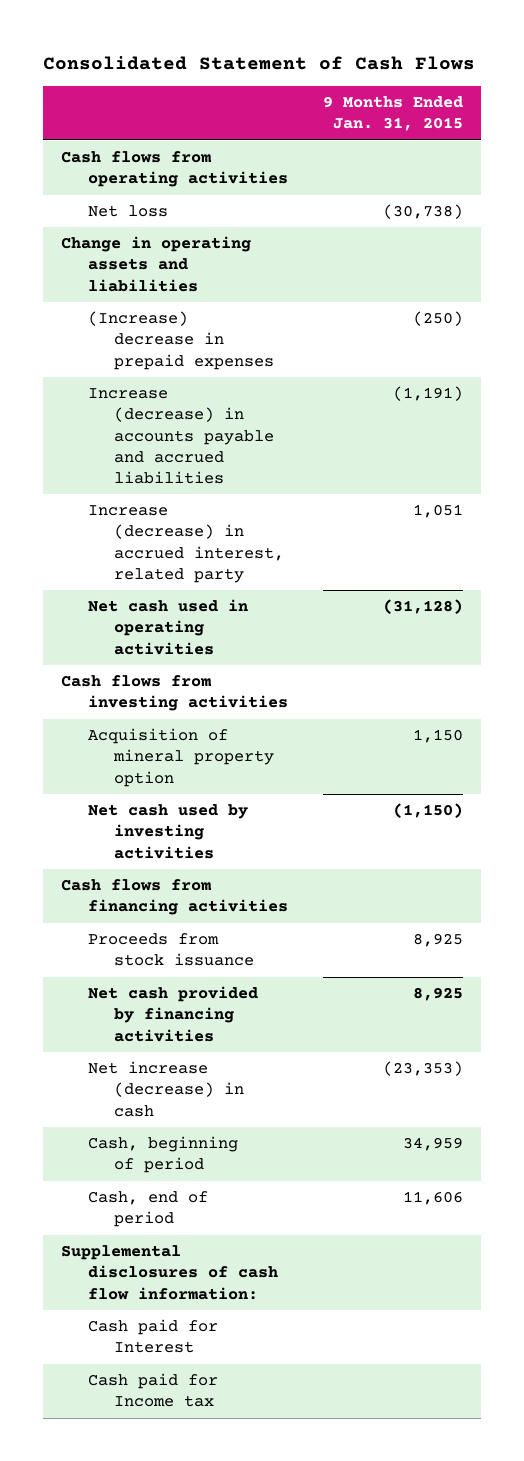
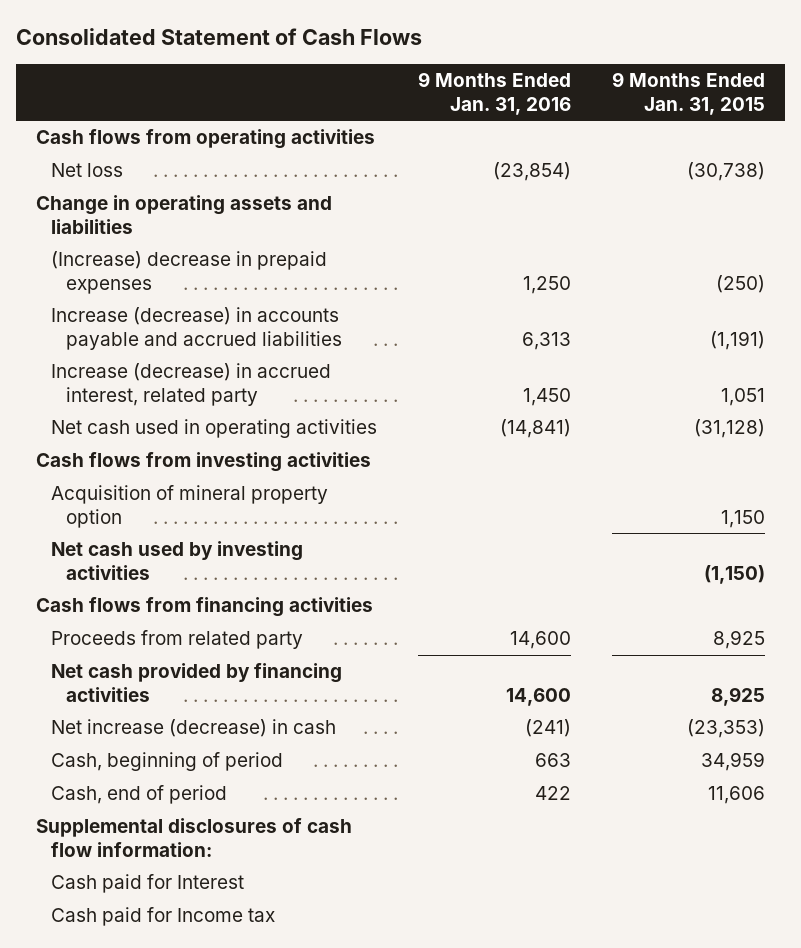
none -> [418,72,572,115] 9 Months Ended Jan. 31, 2016
[87,933,255,967] Proceeds from stock issuance -> [51,630,304,650] Proceeds from related party

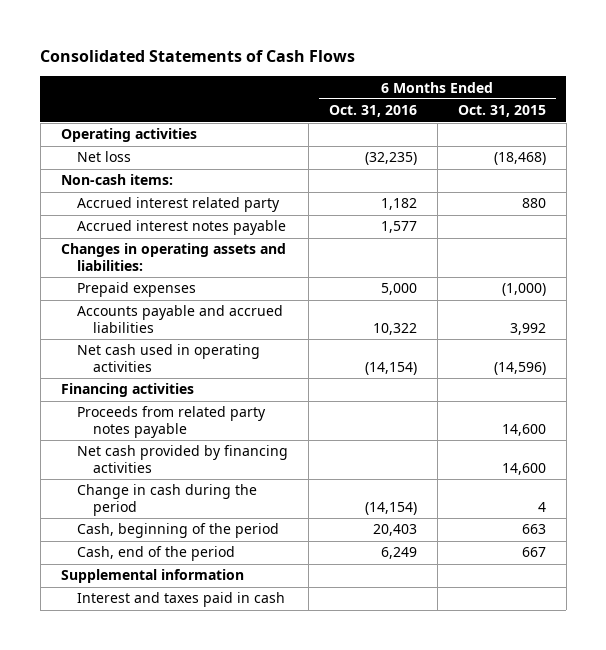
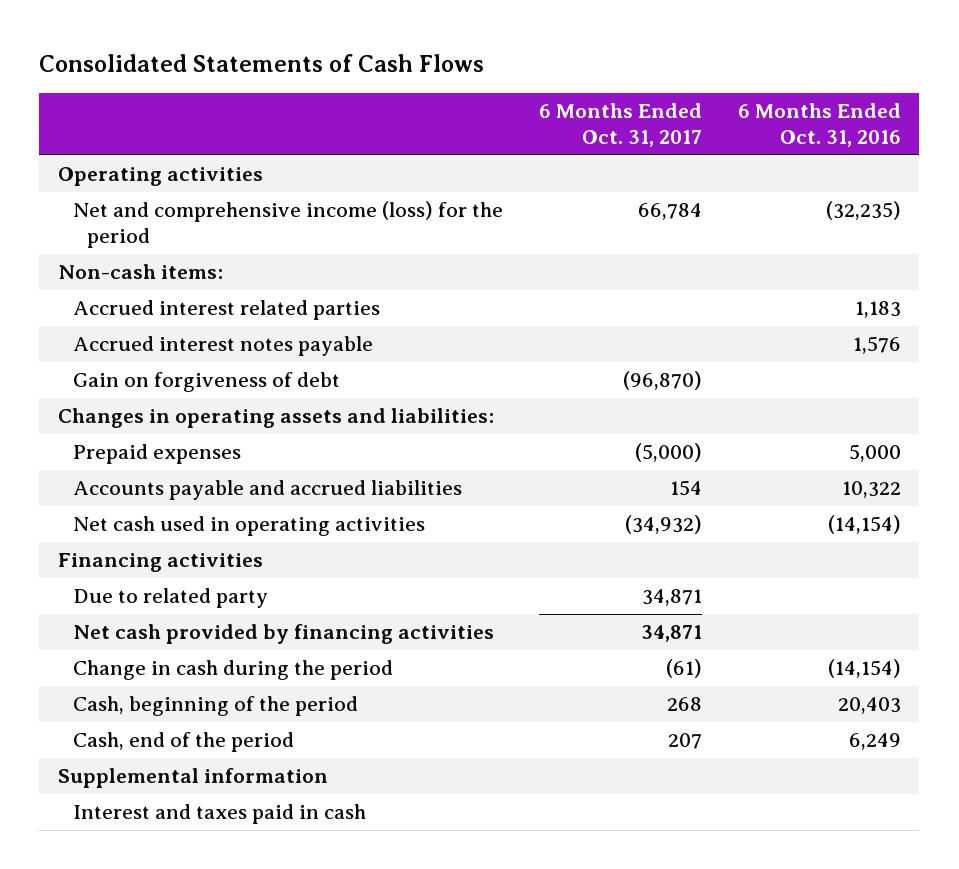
[457,105,546,118] Oct. 31, 2015 -> none
none -> [538,103,702,147] 6 Months Ended Oct. 31, 2017
[76,151,131,163] Net loss -> [72,201,503,249] Net and comprehensive income (loss) for the period
[76,197,280,213] Accrued interest related party -> [72,300,380,321] Accrued interest related parties
[380,198,417,211] 1,182 -> [855,301,902,319] 1,183
[380,221,417,234] 1,577 -> [853,336,902,355] 1,576
none -> [72,372,340,393] Gain on forgiveness of debt
[76,406,266,438] Proceeds from related party notes payable -> none
none -> [72,588,268,609] Due to related party

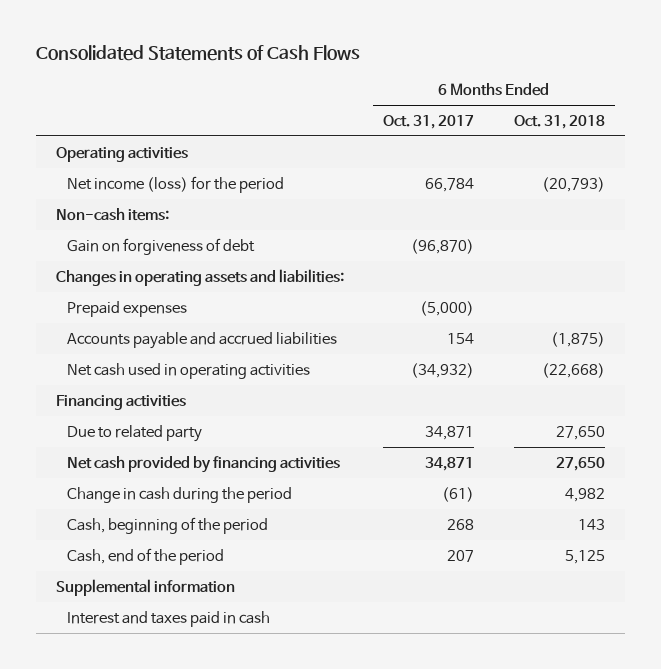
[738,103,902,147] 6 Months Ended Oct. 31, 2016 -> none
none -> [514,115,606,130] Oct. 31, 2018
[72,201,503,249] Net and comprehensive income (loss) for the period -> [66,175,284,193] Net income (loss) for the period
[72,300,380,321] Accrued interest related parties -> none
[72,336,373,357] Accrued interest notes payable -> none

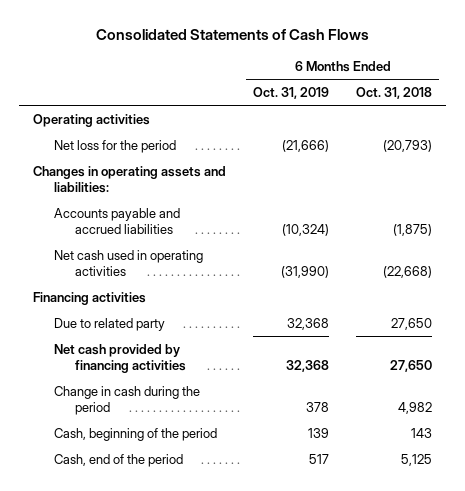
[383,115,475,130] Oct. 31, 2017 -> none
none -> [253,87,330,100] Oct. 31, 2019
[55,207,169,221] Non-cash items: -> none
[66,237,255,255] Gain on forgiveness of debt -> none
[66,175,284,193] Net income (loss) for the period -> [53,139,176,153] Net loss for the period
[66,300,187,317] Prepaid expenses -> none
[55,578,235,596] Supplemental information -> none
[66,610,270,627] Interest and taxes paid in cash -> none

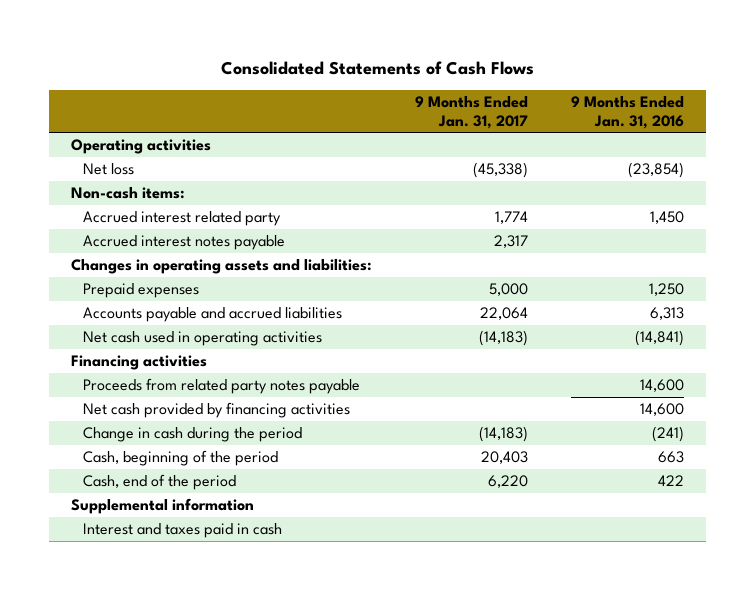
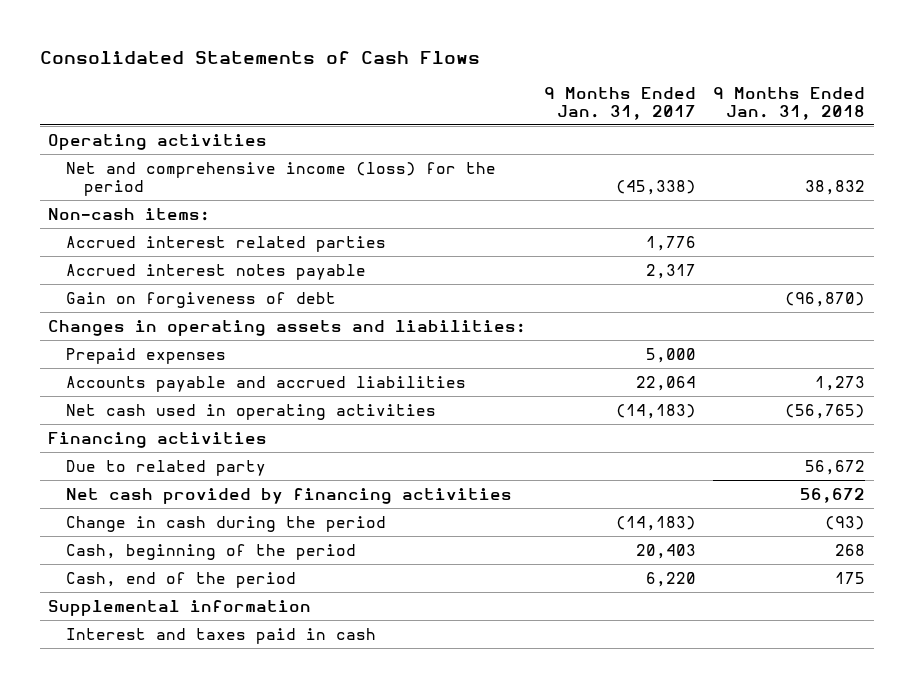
[571,95,685,129] 9 Months Ended Jan. 31, 2016 -> none
none -> [712,86,865,120] 9 Months Ended Jan. 31, 2018
[82,163,134,176] Net loss -> [65,161,496,196] Net and comprehensive income (loss) for the period
[82,211,281,227] Accrued interest related party -> [65,235,386,252] Accrued interest related parties
[495,211,529,225] 1,774 -> [645,235,696,251] 1,776
none -> [65,291,336,308] Gain on forgiveness of debt
[82,378,360,395] Proceeds from related party notes payable -> none
none -> [65,459,266,476] Due to related party

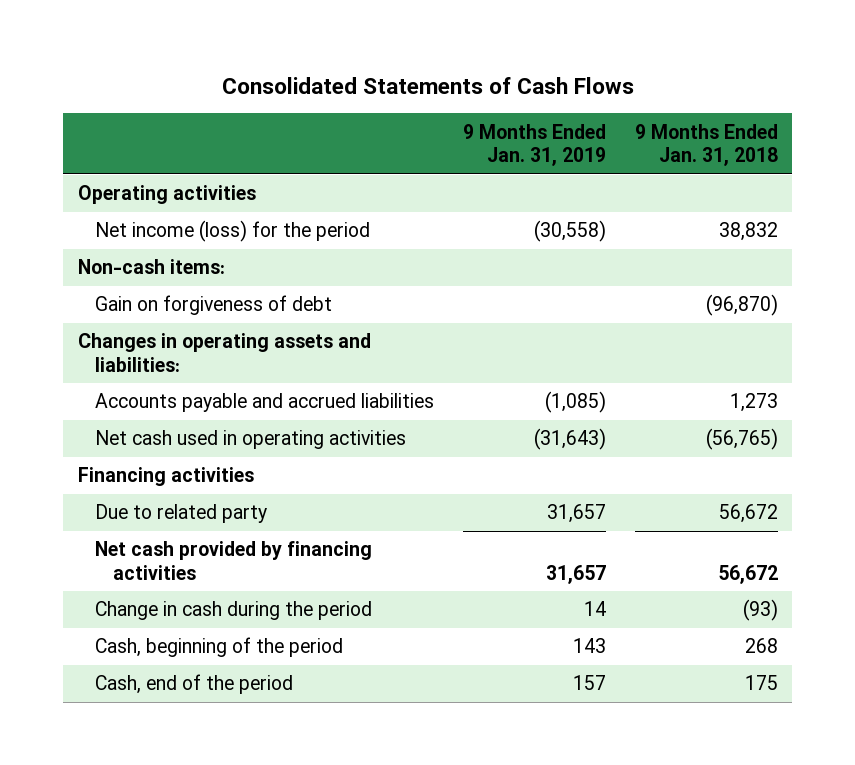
[543,86,696,120] 9 Months Ended Jan. 31, 2017 -> none
none -> [462,123,606,167] 9 Months Ended Jan. 31, 2019
[65,161,496,196] Net and comprehensive income (loss) for the period -> [95,220,371,243] Net income (loss) for the period
[65,235,386,252] Accrued interest related parties -> none
[65,263,366,280] Accrued interest notes payable -> none
[65,347,226,364] Prepaid expenses -> none
[48,599,312,616] Supplemental information -> none
[65,627,376,644] Interest and taxes paid in cash -> none

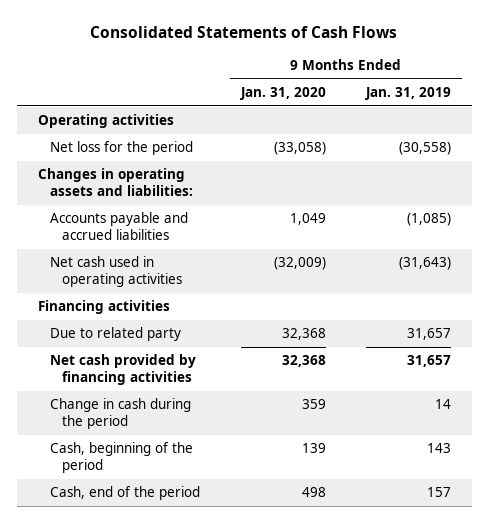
[634,123,778,167] 9 Months Ended Jan. 31, 2018 -> none
none -> [239,87,326,101] Jan. 31, 2020
[77,259,225,275] Non-cash items: -> none
[95,295,333,316] Gain on forgiveness of debt -> none
[95,220,371,243] Net income (loss) for the period -> [49,141,193,156] Net loss for the period

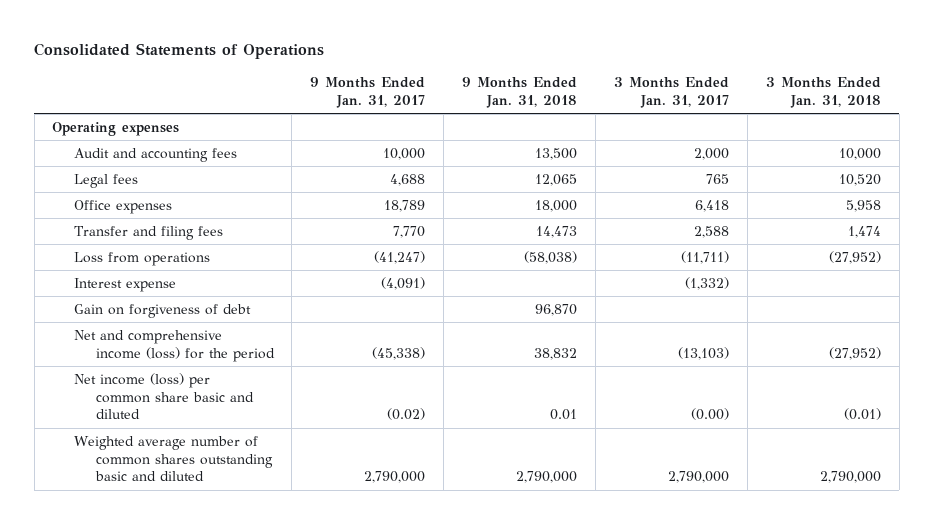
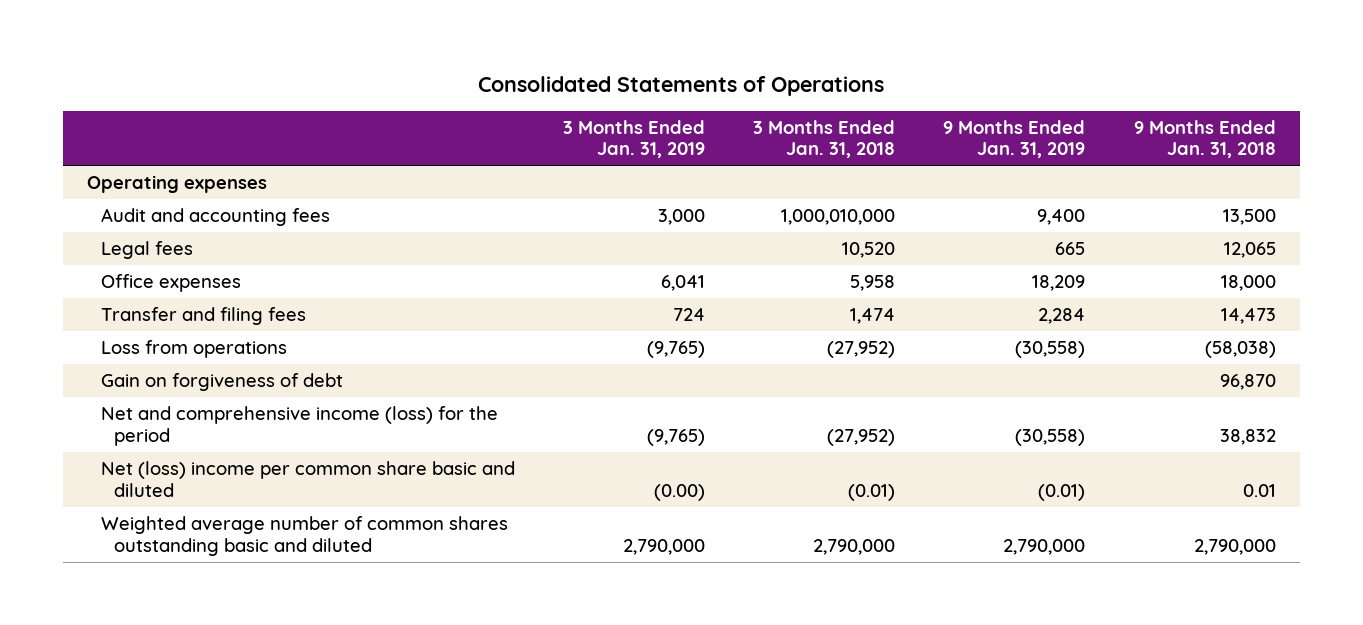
[310,77,426,108] 9 Months Ended Jan. 31, 2017 -> none
[614,77,730,108] 3 Months Ended Jan. 31, 2017 -> none
none -> [563,119,706,159] 3 Months Ended Jan. 31, 2019
none -> [943,119,1086,159] 9 Months Ended Jan. 31, 2019
[839,147,882,160] 10,000 -> [781,209,896,226] 1,000,010,000
[73,277,176,292] Interest expense -> none
[73,372,254,420] Net income (loss) per common share basic and diluted -> [100,461,515,497] Net (loss) income per common share basic and diluted

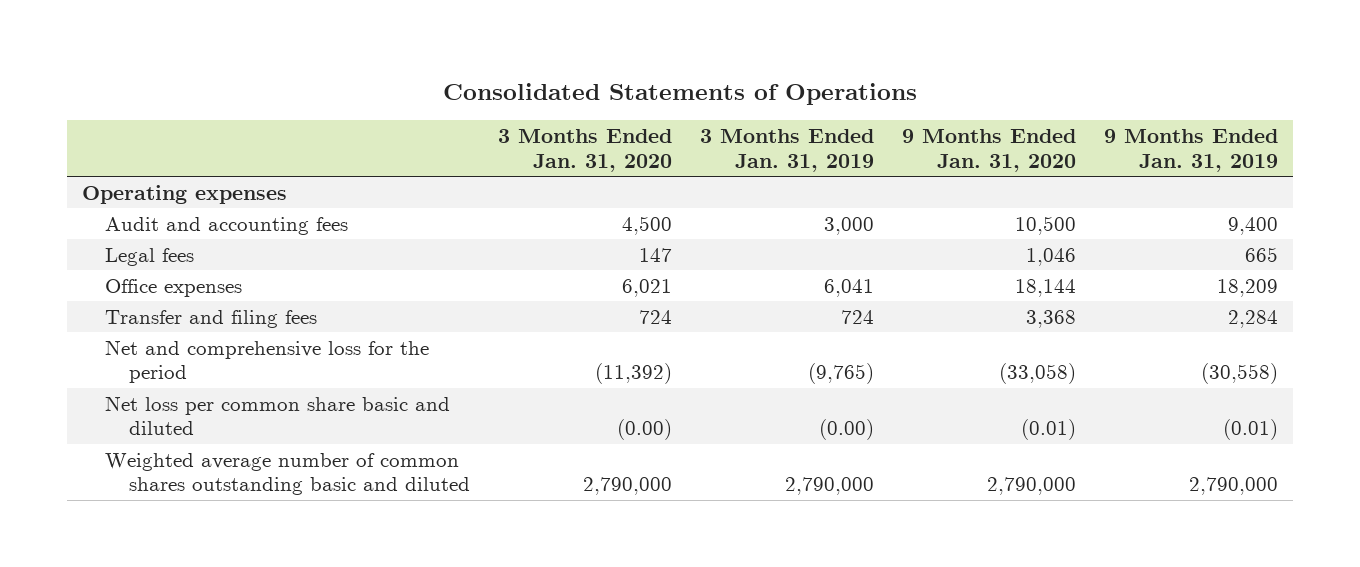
[753,119,896,159] 3 Months Ended Jan. 31, 2018 -> none
[1133,119,1276,159] 9 Months Ended Jan. 31, 2018 -> none
none -> [497,129,672,172] 3 Months Ended Jan. 31, 2020
none -> [902,129,1077,172] 9 Months Ended Jan. 31, 2020
[100,340,287,359] Loss from operations -> none
[100,373,343,392] Gain on forgiveness of debt -> none
[100,406,498,446] Net and comprehensive income (loss) for the period -> [105,339,430,384] Net and comprehensive loss for the period
[100,461,515,497] Net (loss) income per common share basic and diluted -> [105,395,451,436] Net loss per common share basic and diluted

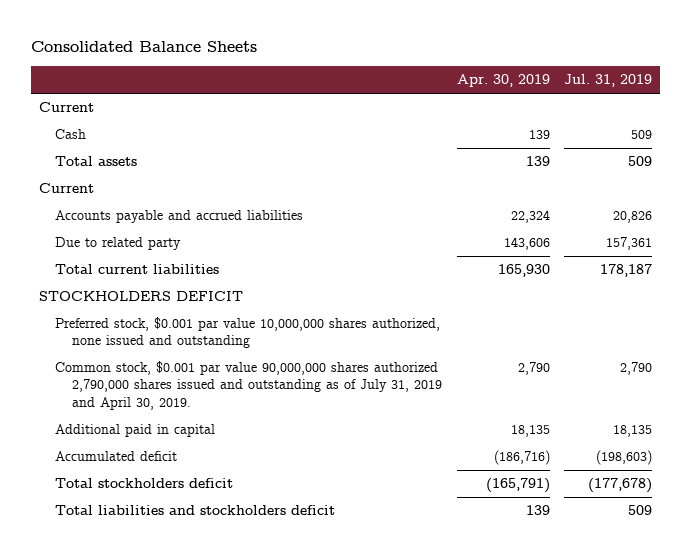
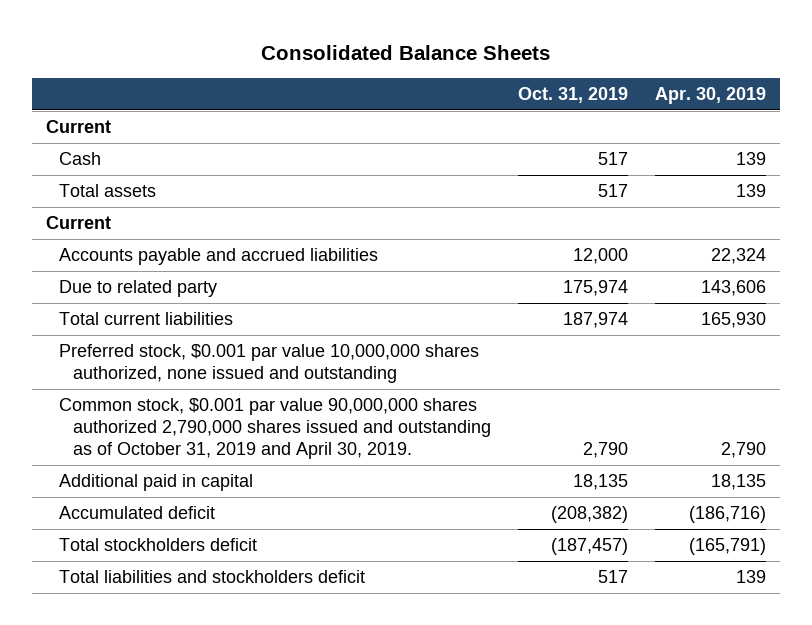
[564,74,653,88] Jul. 31, 2019 -> none
none -> [517,86,628,103] Oct. 31, 2019
[38,291,243,302] STOCKHOLDERS DEFICIT -> none
[55,361,442,410] Common stock, $0.001 par value 90,000,000 shares authorized 2,790,000 shares issued and outstanding as of July 31, 2019 and April 30, 2019. -> [59,398,491,459] Common stock, $0.001 par value 90,000,000 shares authorized 2,790,000 shares issued and outstanding as of October 31, 2019 and April 30, 2019.

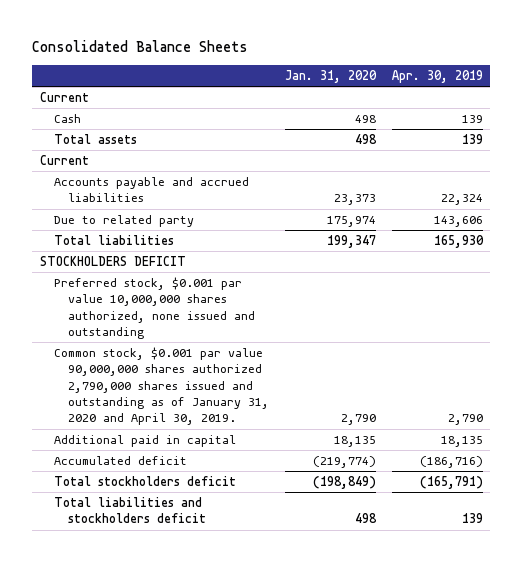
[517,86,628,103] Oct. 31, 2019 -> none
none -> [284,69,377,83] Jan. 31, 2020
[59,312,234,326] Total current liabilities -> [54,235,175,246] Total liabilities
none -> [40,256,187,267] STOCKHOLDERS DEFICIT
[59,398,491,459] Common stock, $0.001 par value 90,000,000 shares authorized 2,790,000 shares issued and outstanding as of October 31, 2019 and April 30, 2019. -> [54,347,270,426] Common stock, $0.001 par value 90,000,000 shares authorized 2,790,000 shares issued and outstanding as of January 31, 2020 and April 30, 2019.

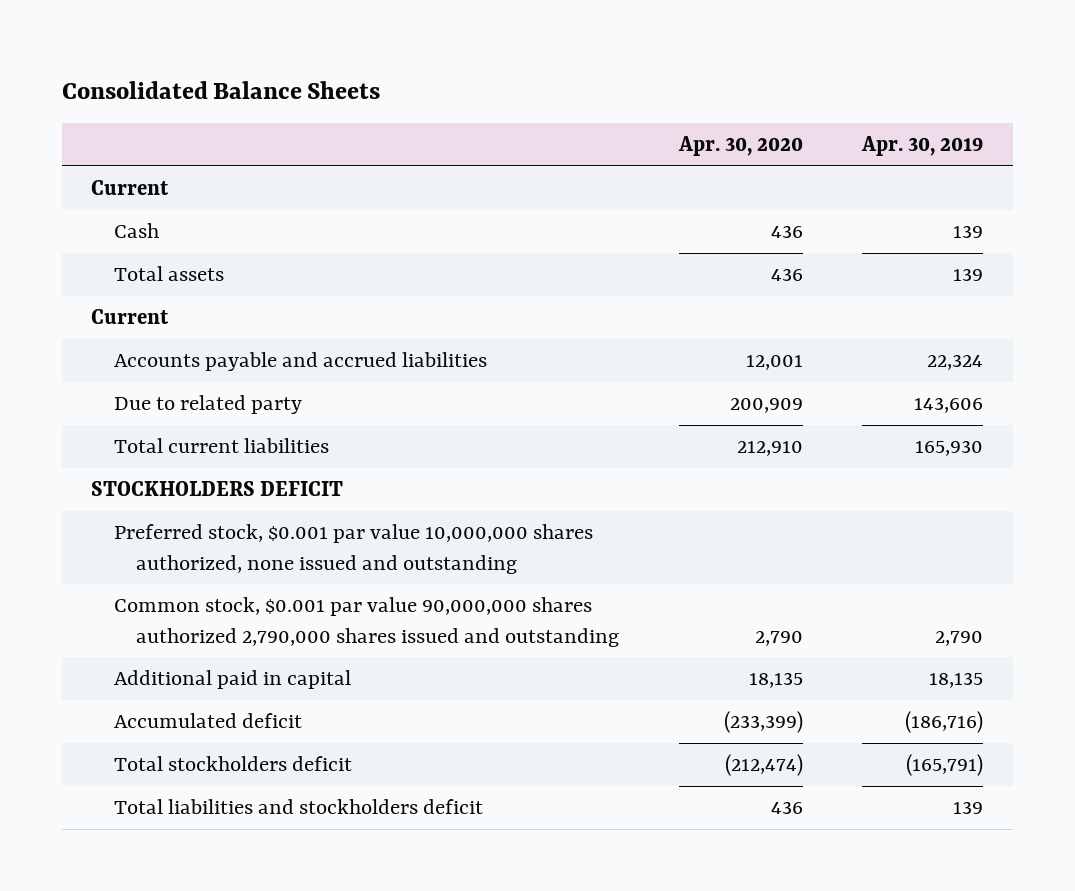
[284,69,377,83] Jan. 31, 2020 -> none
none -> [677,136,803,157] Apr. 30, 2020
[54,235,175,246] Total liabilities -> [113,438,329,454] Total current liabilities
[54,347,270,426] Common stock, $0.001 par value 90,000,000 shares authorized 2,790,000 shares issued and outstanding as of January 31, 2020 and April 30, 2019. -> [113,597,620,647] Common stock, $0.001 par value 90,000,000 shares authorized 2,790,000 shares issued and outstanding

